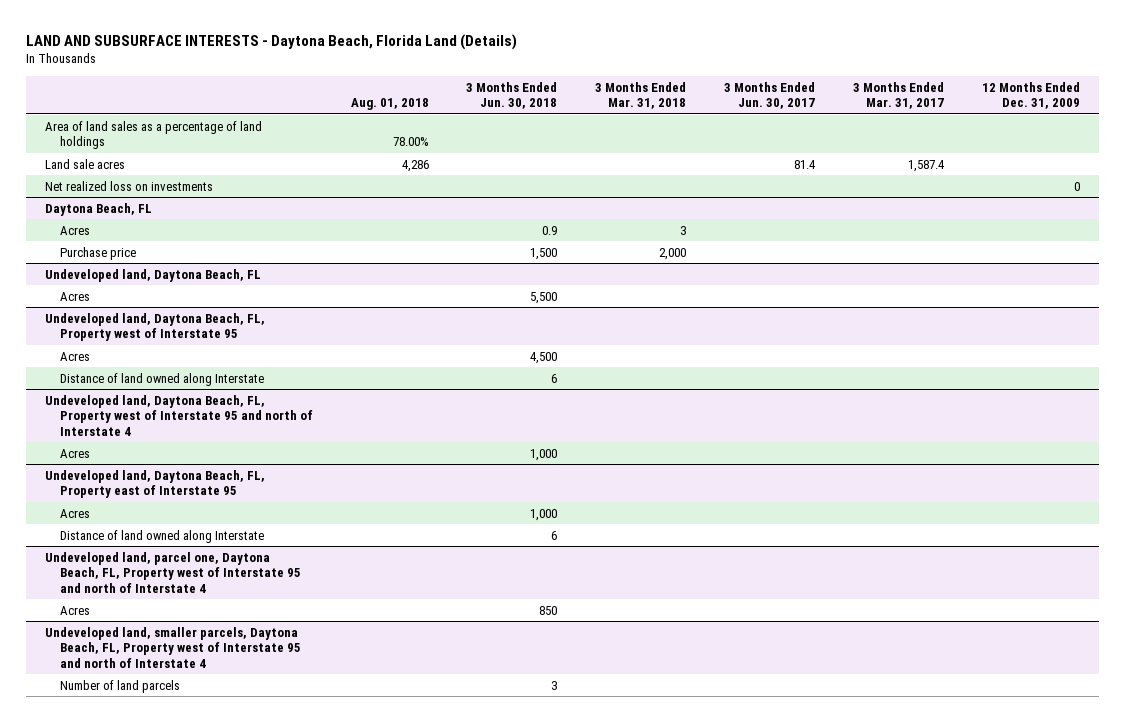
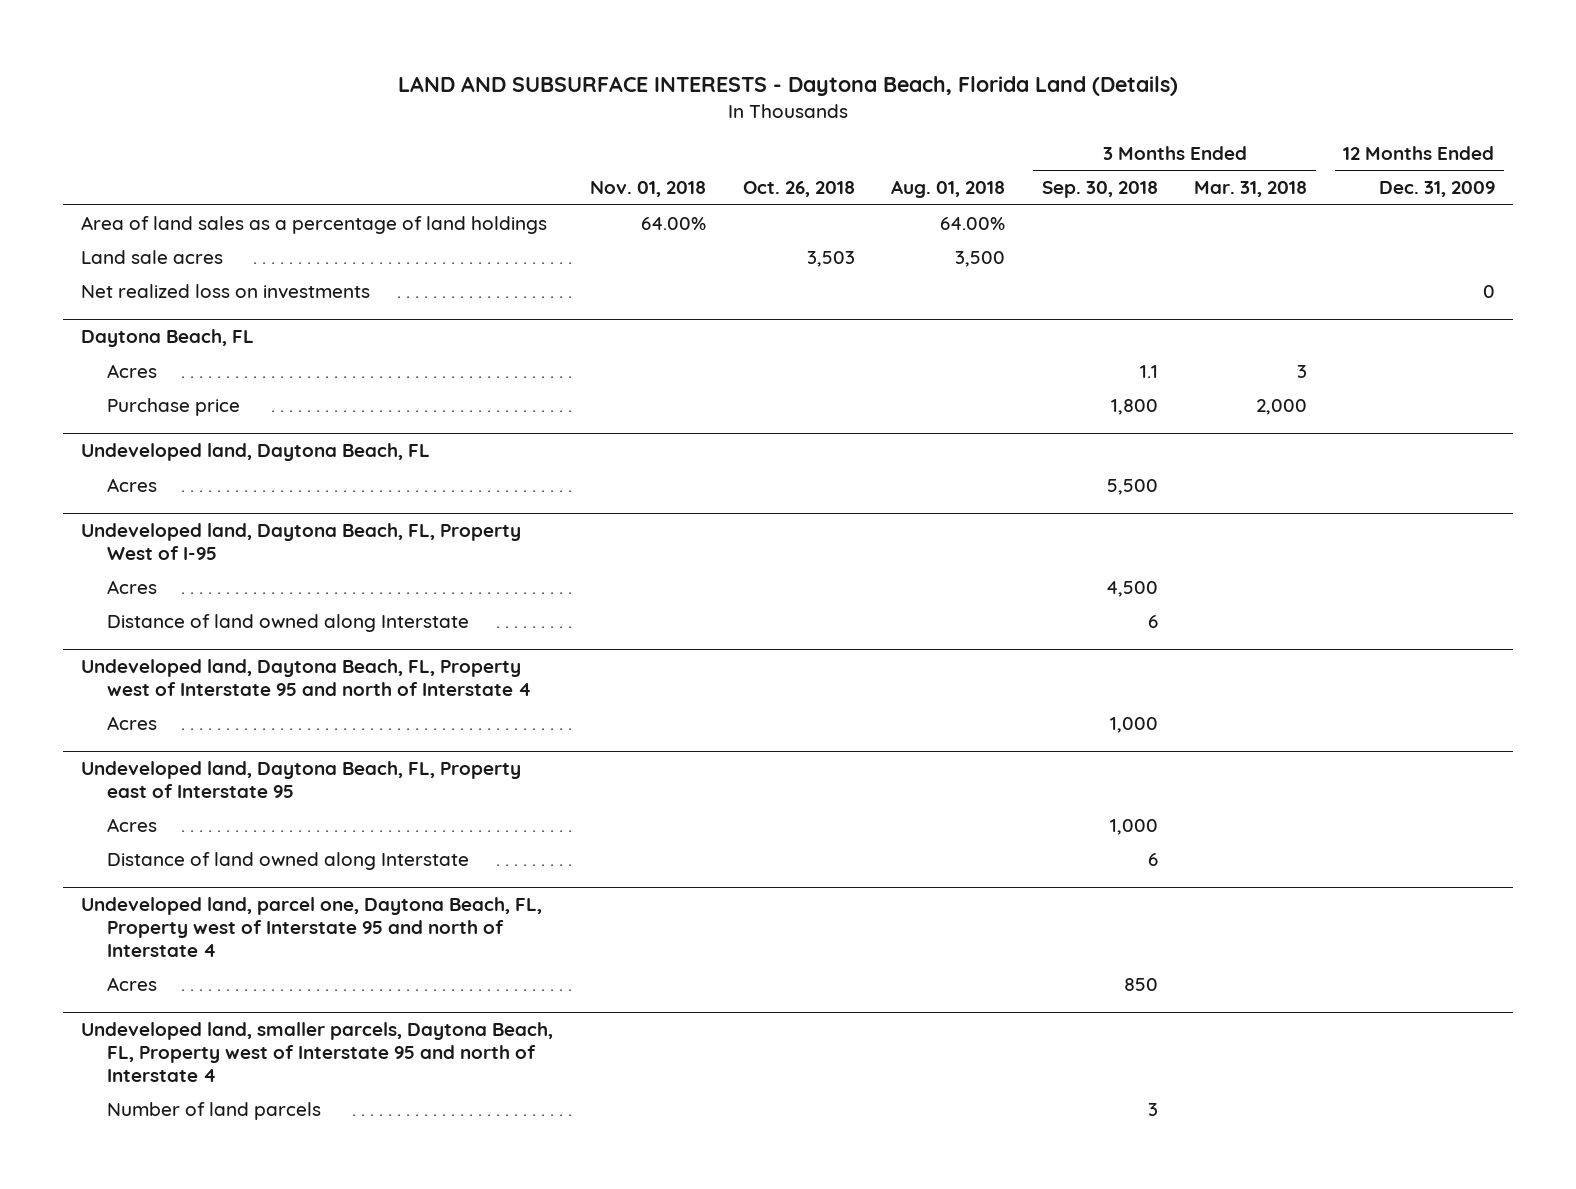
[466,81,558,110] 3 Months Ended Jun. 30, 2018 -> none
[724,81,816,110] 3 Months Ended Jun. 30, 2017 -> none
[853,81,945,110] 3 Months Ended Mar. 31, 2017 -> none
none -> [589,181,706,198] Nov. 01, 2018
none -> [742,181,855,198] Oct. 26, 2018
none -> [1041,181,1158,199] Sep. 30, 2018
[392,137,429,147] 78.00% -> [940,216,1006,230] 64.00%
[401,159,429,172] 4,286 -> [955,250,1006,267] 3,500
[44,312,265,342] Undeveloped land, Daytona Beach, FL, Property west of Interstate 95 -> [81,523,522,560] Undeveloped land, Daytona Beach, FL, Property West of I-95

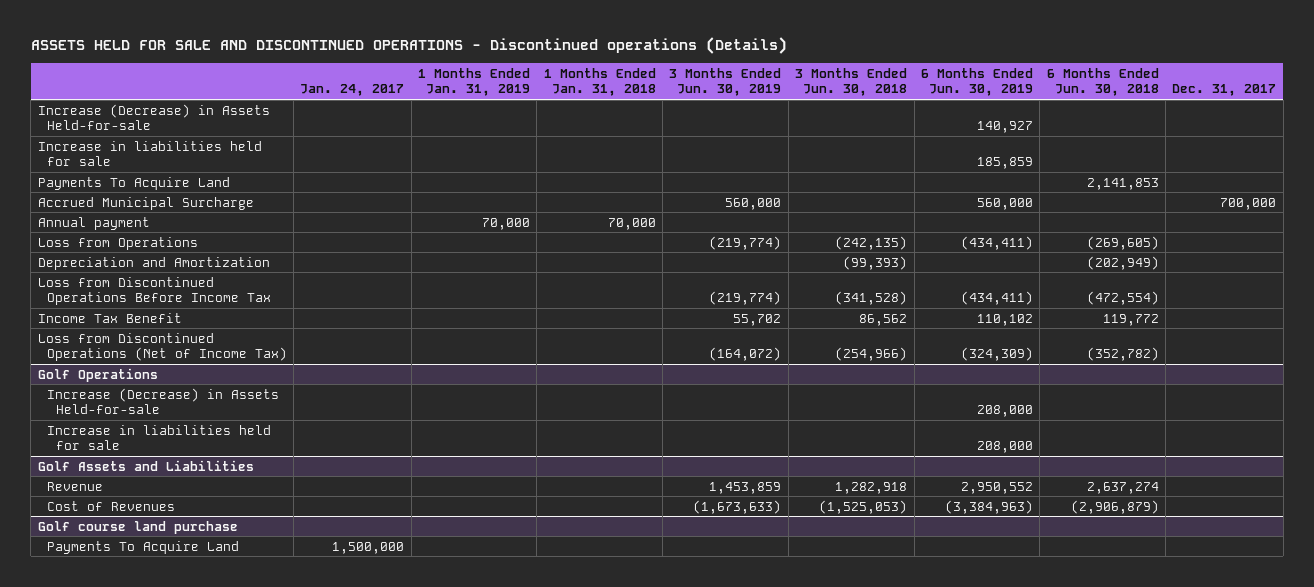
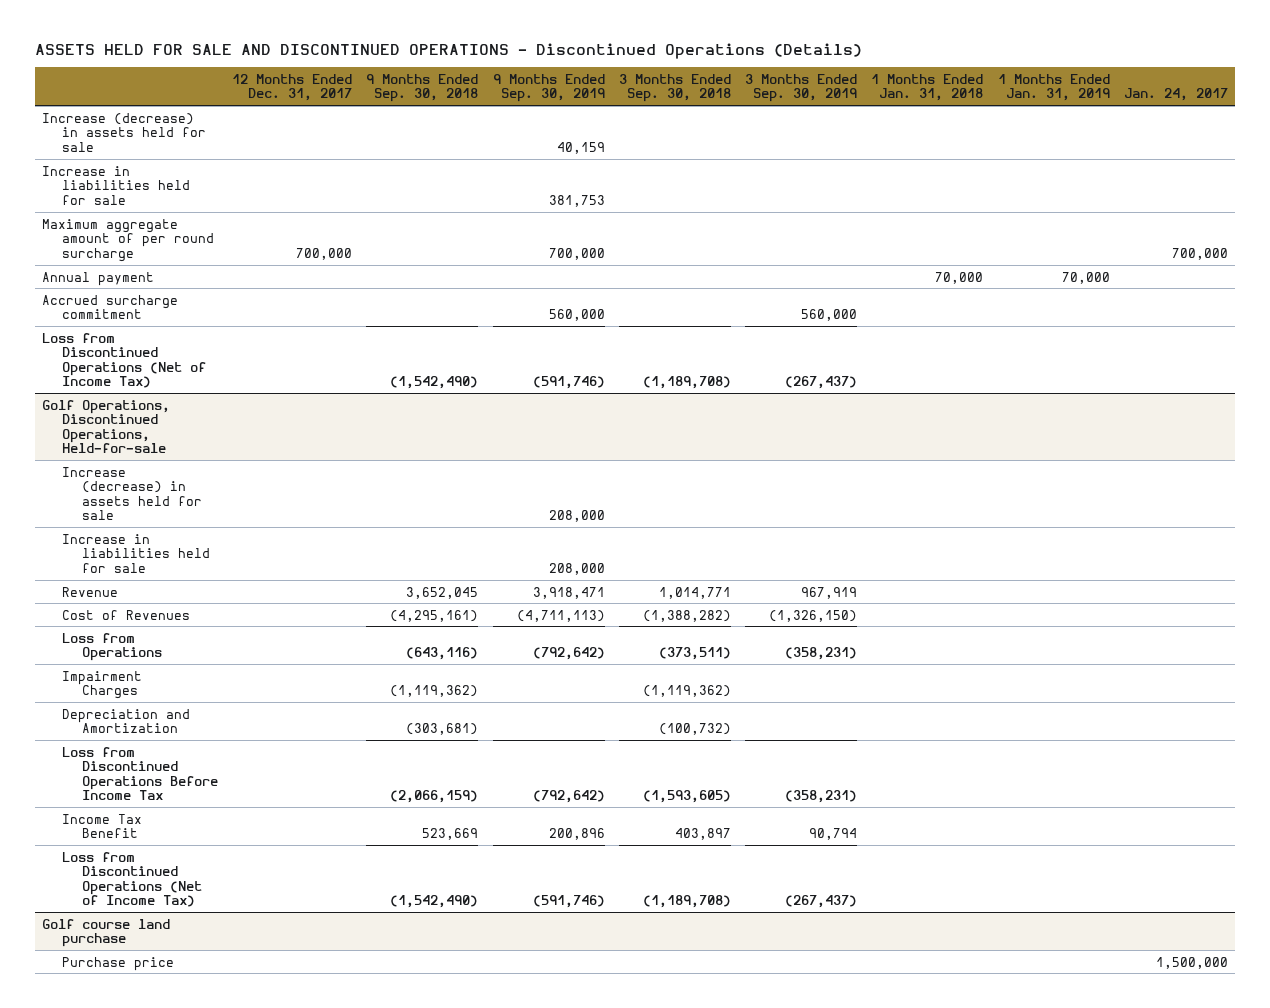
[30,37,787,55] ASSETS HELD FOR SALE AND DISCONTINUED OPERATIONS - Discontinued operations (Details) -> [35,42,863,59] ASSETS HELD FOR SALE AND DISCONTINUED OPERATIONS - Discontinued Operations (Details)
[669,67,782,97] 3 Months Ended Jun. 30, 2019 -> none
[795,67,908,97] 3 Months Ended Jun. 30, 2018 -> none
[920,67,1033,97] 6 Months Ended Jun. 30, 2019 -> none
[1046,67,1159,97] 6 Months Ended Jun. 30, 2018 -> none
[1172,84,1277,97] Dec. 31, 2017 -> none
none -> [231,73,352,102] 12 Months Ended Dec. 31, 2017
none -> [366,73,479,103] 9 Months Ended Sep. 30, 2018
none -> [492,73,605,103] 9 Months Ended Sep. 30, 2019
none -> [618,73,731,103] 3 Months Ended Sep. 30, 2018
none -> [745,73,858,103] 3 Months Ended Sep. 30, 2019
[37,103,270,131] Increase (Decrease) in Assets Held-for-sale -> [42,112,207,152] Increase (decrease) in assets held for sale
[37,176,230,190] Payments To Acquire Land -> none
[37,196,254,210] Accrued Municipal Surcharge -> none
none -> [42,218,215,262] Maximum aggregate amount of per round surcharge
[37,236,198,250] Loss from Operations -> none
[37,256,270,270] Depreciation and Amortization -> none
[37,276,271,306] Loss from Discontinued Operations Before Income Tax -> none
[37,312,182,323] Income Tax Benefit -> none
none -> [42,294,179,320] Accrued surcharge commitment
[37,367,158,382] Golf Operations -> [42,399,171,454] Golf Operations, Discontinued Operations, Held-for-sale
[46,387,279,415] Increase (Decrease) in Assets Held-for-sale -> [62,466,202,521] Increase (decrease) in assets held for sale
[37,459,254,471] Golf Assets and Liabilities -> none
[46,481,103,491] Revenue -> none
[46,500,175,511] Cost of Revenues -> none
none -> [62,586,119,597] Revenue
none -> [62,609,191,620] Cost of Revenues
none -> [62,632,162,662] Loss from Operations
none -> [62,670,143,700] Impairment Charges
none -> [62,708,191,734] Depreciation and Amortization
none -> [62,746,218,801] Loss from Discontinued Operations Before Income Tax
none -> [62,813,143,839] Income Tax Benefit
none -> [62,851,202,908] Loss from Discontinued Operations (Net of Income Tax)
[46,540,239,554] Payments To Acquire Land -> none
none -> [62,956,175,971] Purchase price

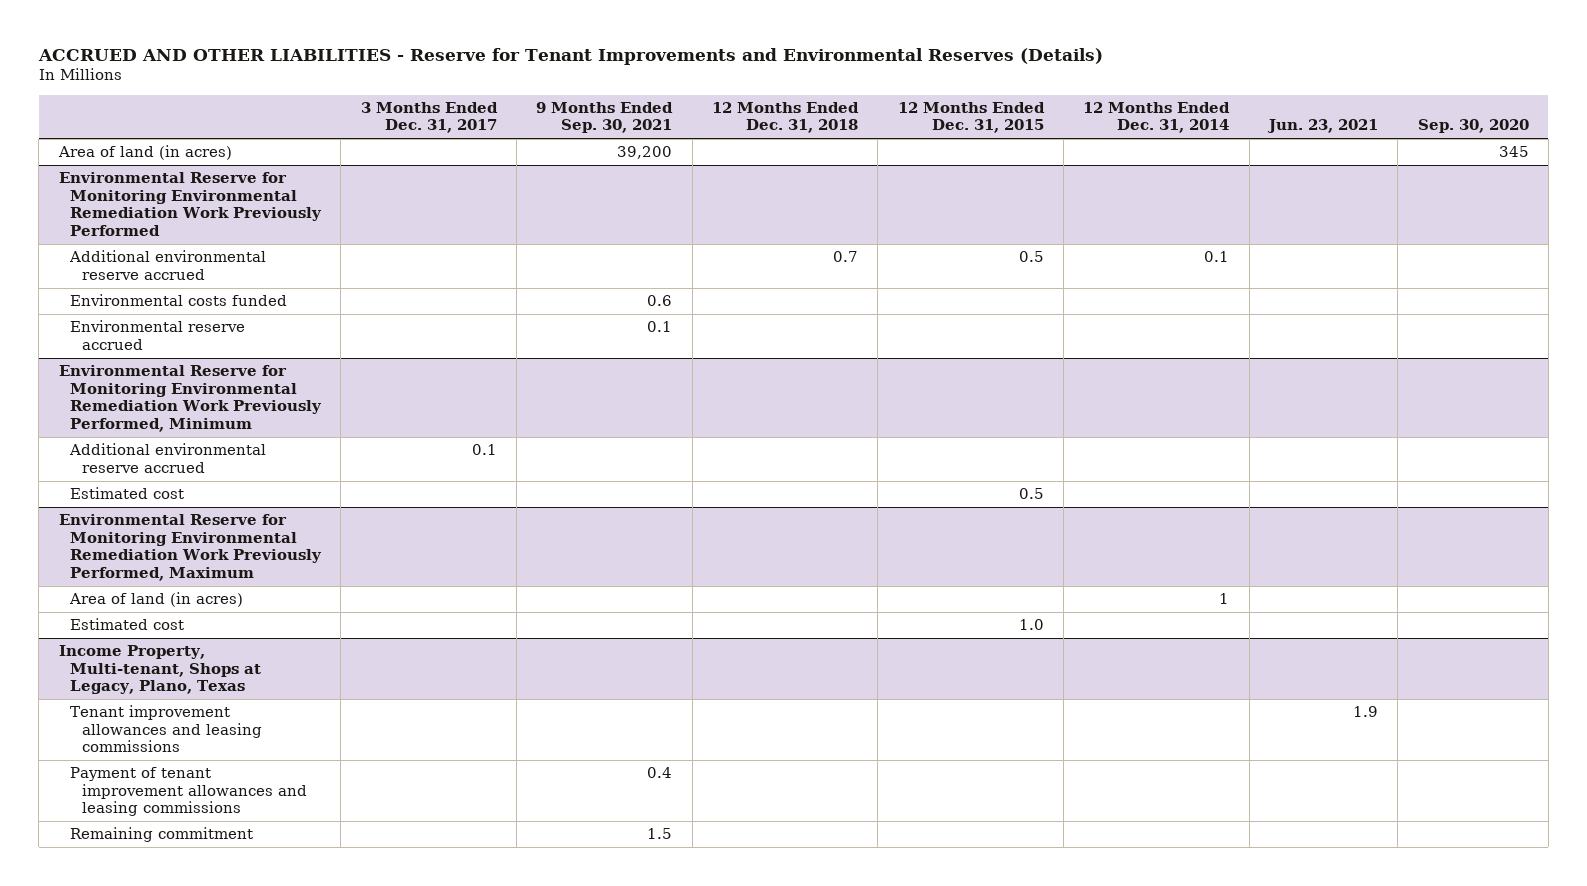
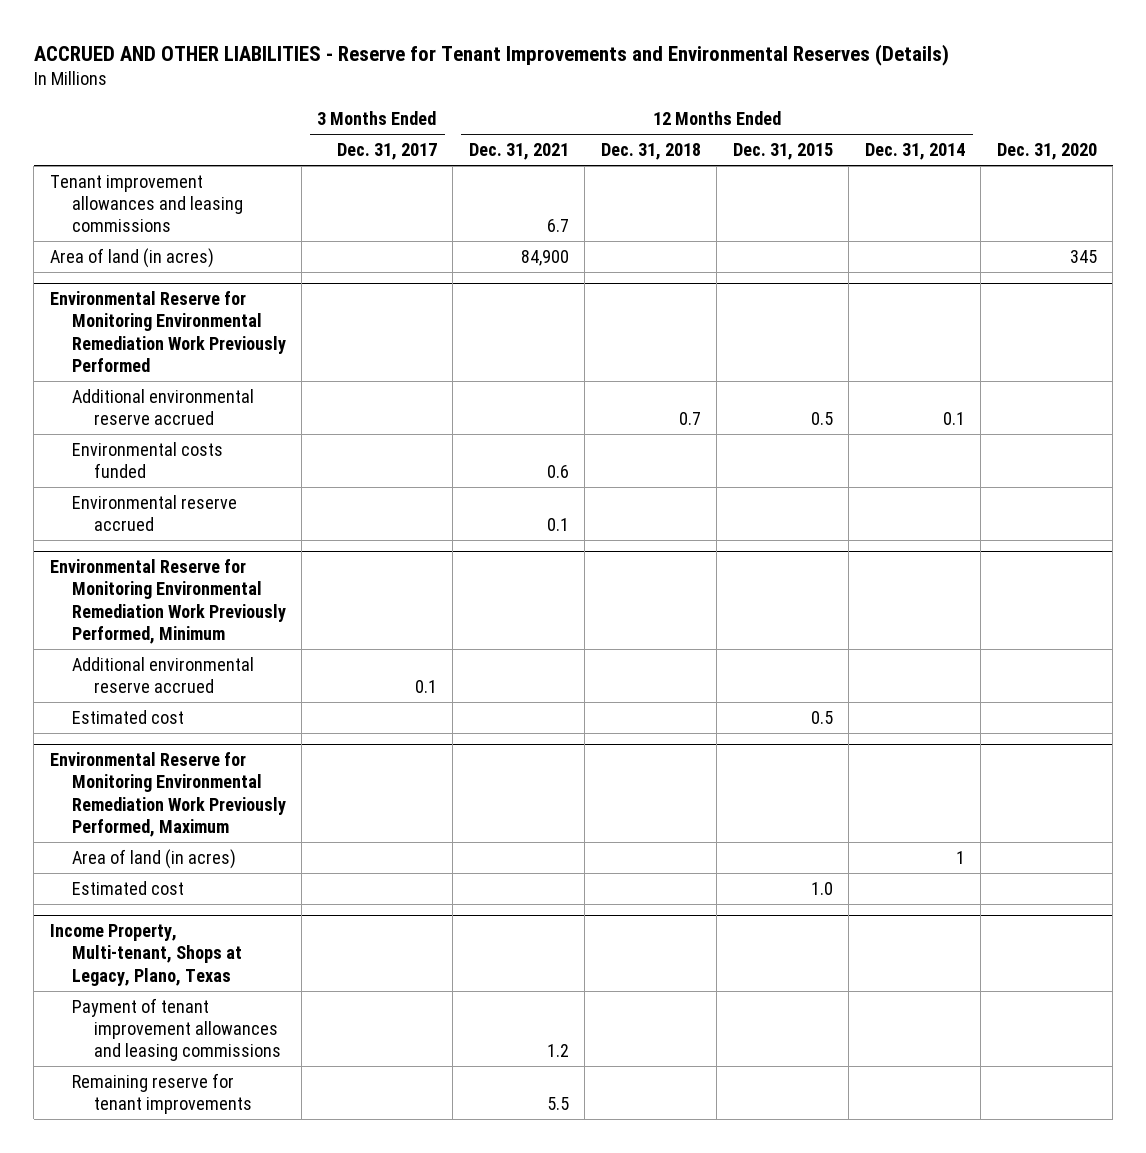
[536,101,674,134] 9 Months Ended Sep. 30, 2021 -> none
[1266,119,1378,134] Jun. 23, 2021 -> none
[1417,119,1529,134] Sep. 30, 2020 -> none
none -> [468,143,569,161] Dec. 31, 2021
none -> [996,143,1097,161] Dec. 31, 2020
none -> [49,174,243,233] Tenant improvement allowances and leasing commissions
[70,705,262,753] Tenant improvement allowances and leasing commissions -> none
[70,827,254,843] Remaining commitment -> [71,1072,252,1115] Remaining reserve for tenant improvements

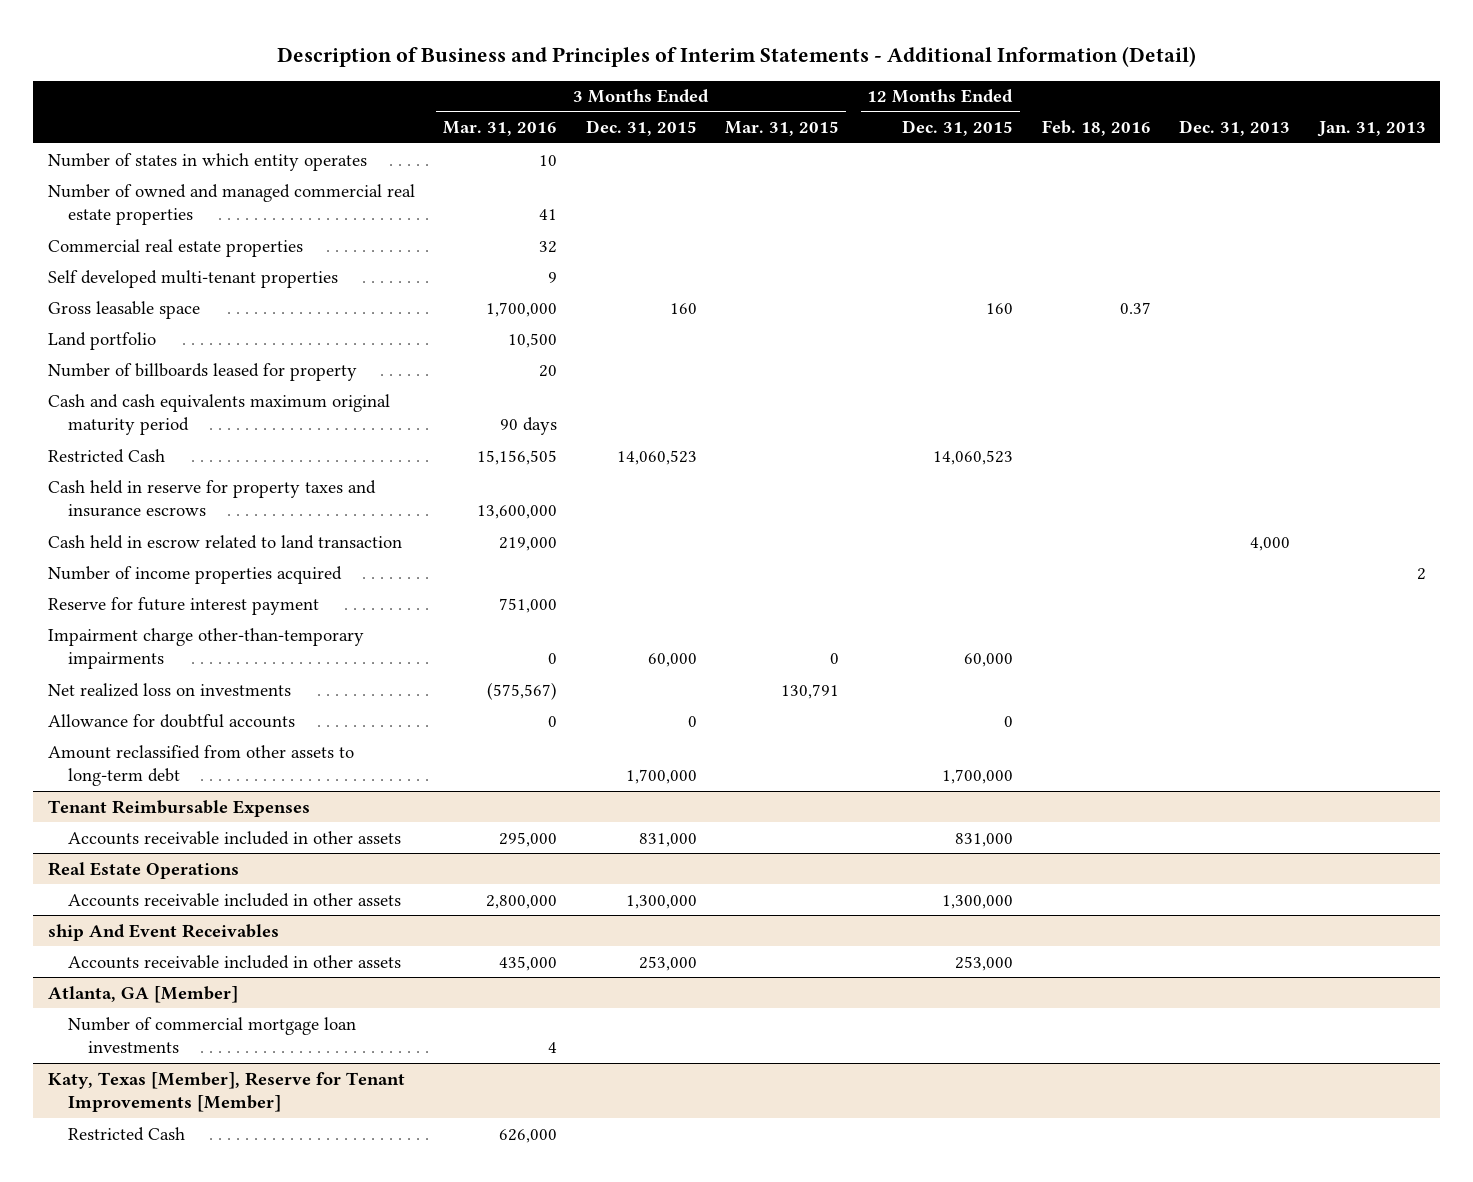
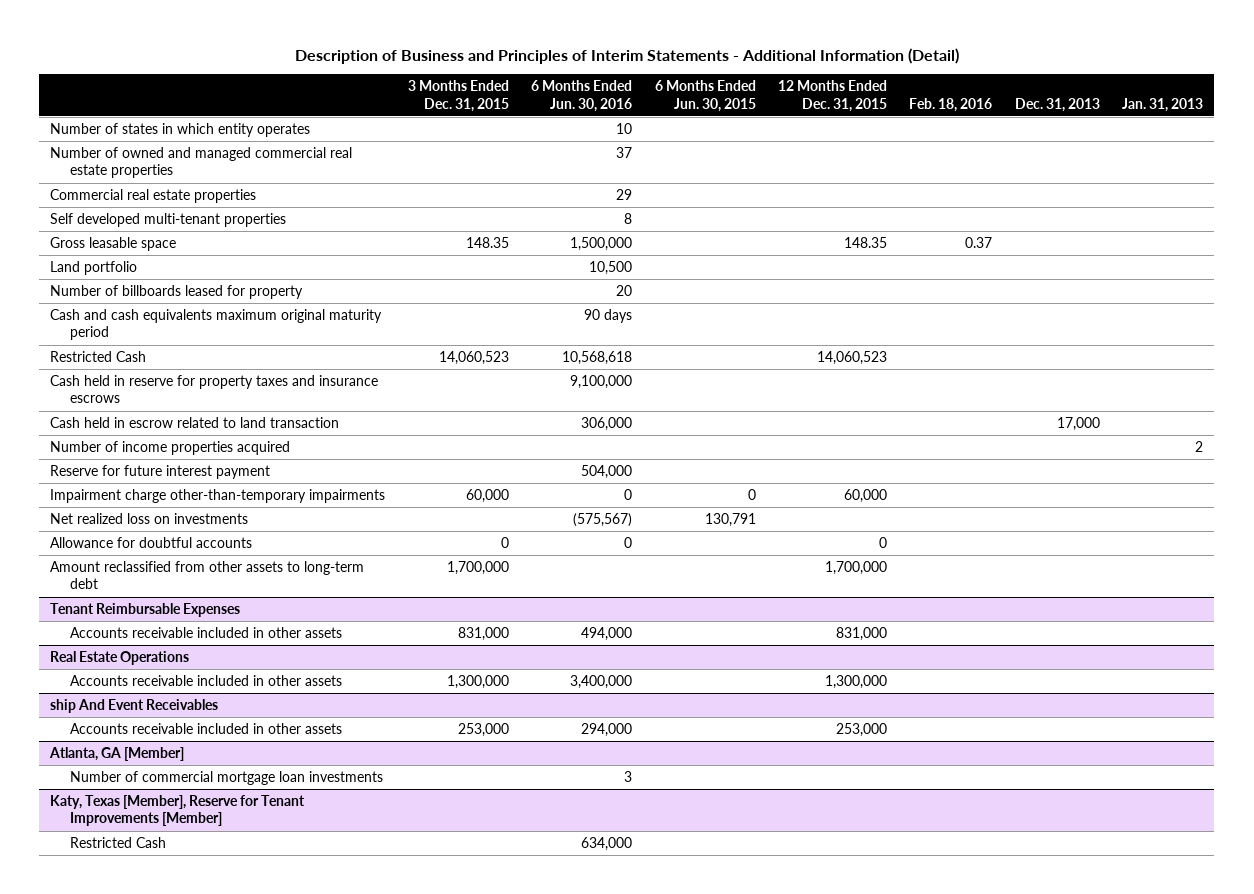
[443,121,558,137] Mar. 31, 2016 -> none
[725,121,840,137] Mar. 31, 2015 -> none
none -> [531,80,633,112] 6 Months Ended Jun. 30, 2016
none -> [654,80,756,112] 6 Months Ended Jun. 30, 2015
[669,302,697,314] 160 -> [465,237,509,249] 148.35
[985,302,1013,314] 160 -> [843,237,887,249] 148.35
[1250,536,1291,551] 4,000 -> [1056,417,1100,432] 17,000

